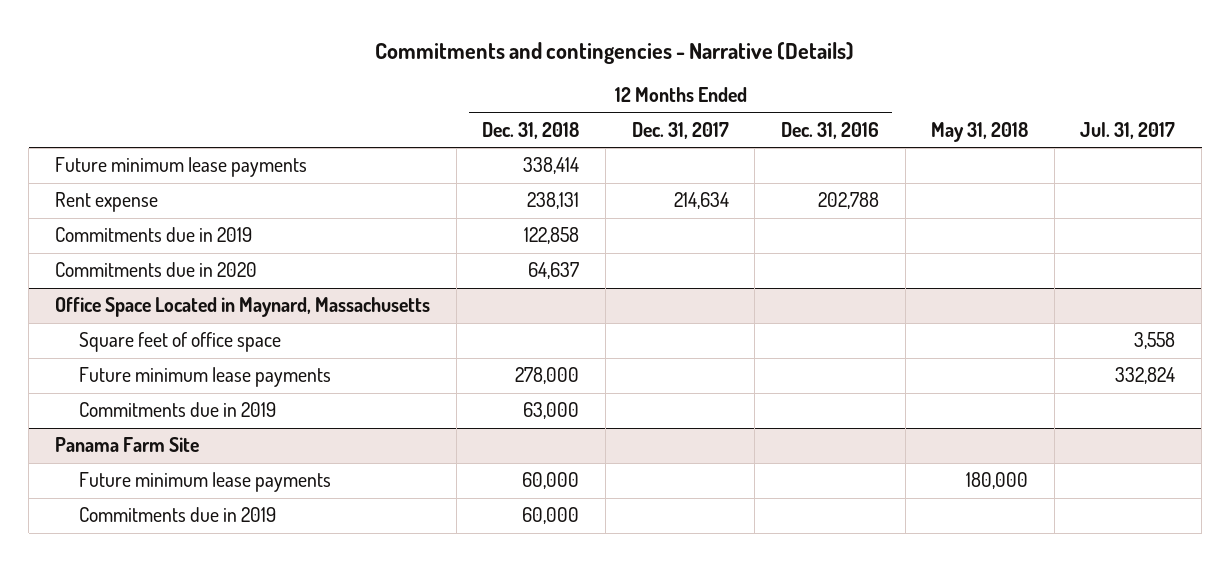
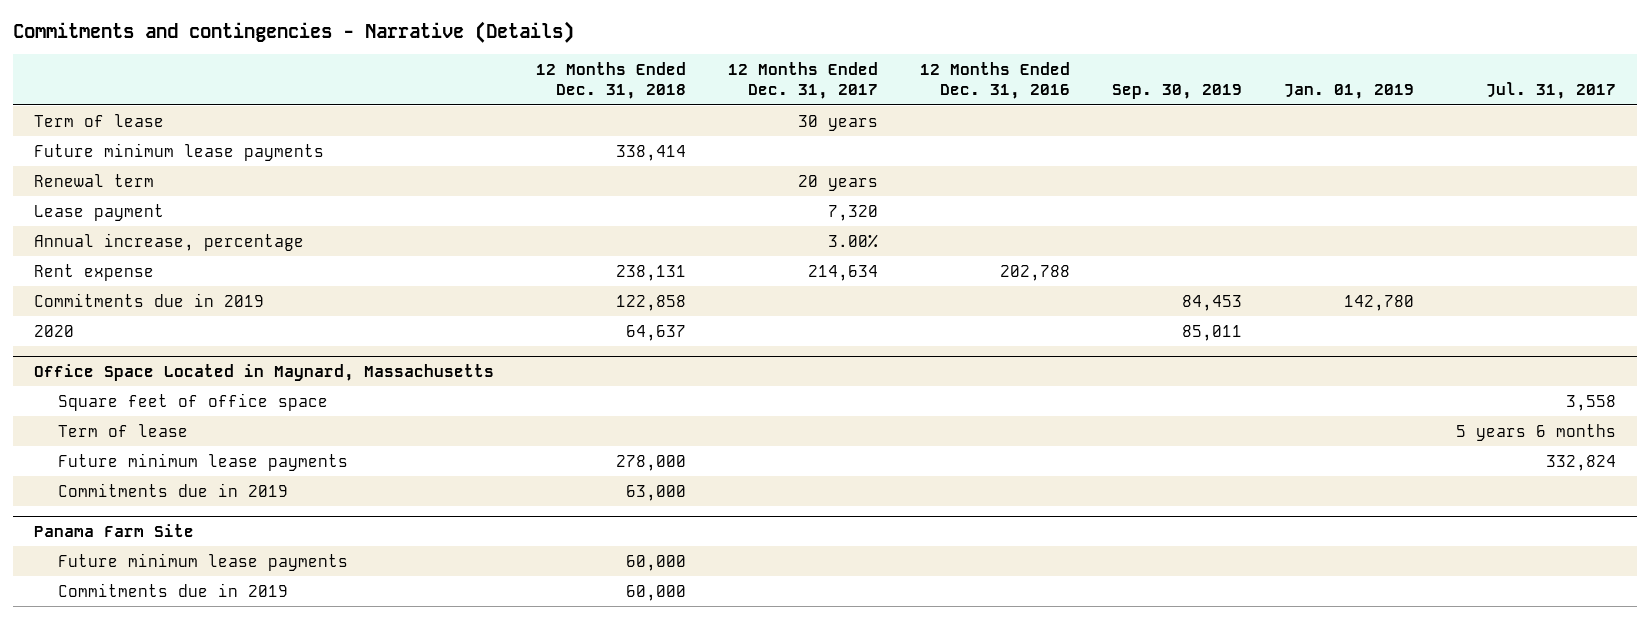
[931,122,1029,143] May 31, 2018 -> none
none -> [1112,84,1243,100] Sep. 30, 2019
none -> [1284,84,1415,100] Jan. 01, 2019
none -> [34,113,165,127] Term of lease
none -> [34,173,155,187] Renewal term
none -> [34,203,165,221] Lease payment
none -> [34,232,305,251] Annual increase, percentage
[54,262,257,278] Commitments due in 2020 -> [34,324,75,337] 2020
none -> [57,423,188,437] Term of lease

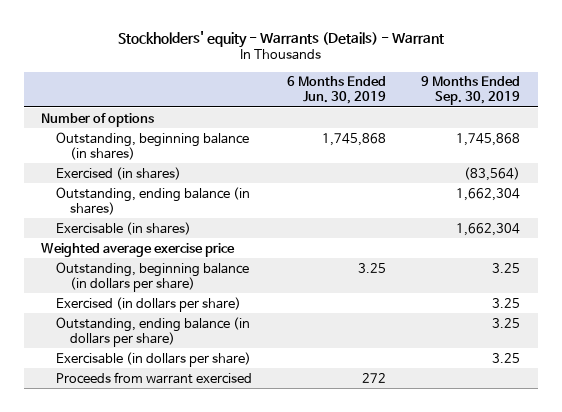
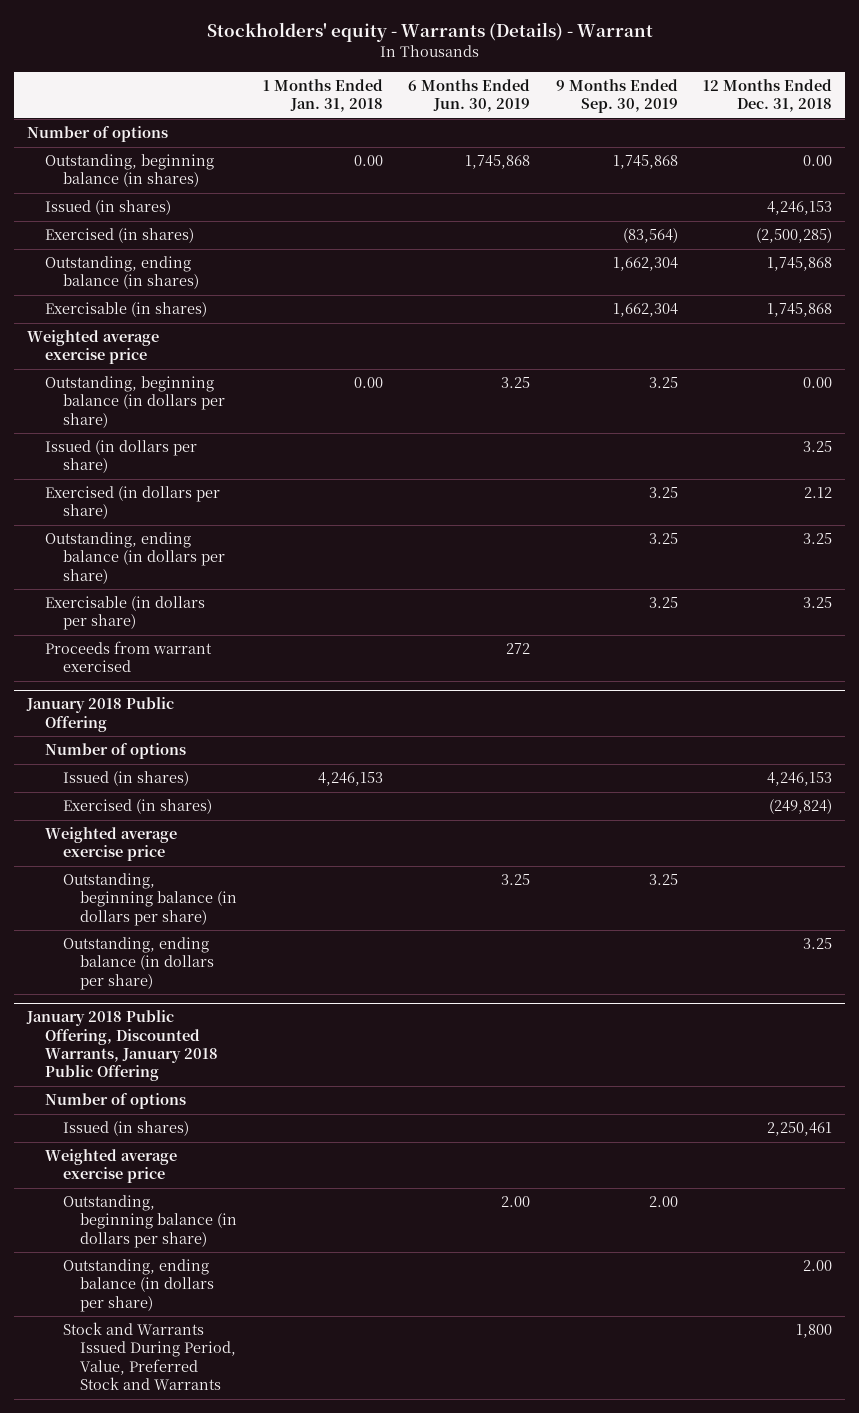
none -> [262,78,383,113] 1 Months Ended Jan. 31, 2018
none -> [702,78,832,113] 12 Months Ended Dec. 31, 2018
none -> [44,200,171,216] Issued (in shares)
none -> [44,440,197,474] Issued (in dollars per share)
none -> [26,697,175,732] January 2018 Public Offering
none -> [44,743,186,760] Number of options
none -> [62,771,189,787] Issued (in shares)
none -> [62,799,212,815] Exercised (in shares)
none -> [44,827,177,862] Weighted average exercise price
none -> [62,873,238,926] Outstanding, beginning balance (in dollars per share)
none -> [62,937,215,990] Outstanding, ending balance (in dollars per share)
none -> [26,1010,218,1082] January 2018 Public Offering, Discounted Warrants, January 2018 Public Offering
none -> [44,1093,186,1110] Number of options
none -> [62,1121,189,1137] Issued (in shares)
none -> [44,1149,177,1184] Weighted average exercise price
none -> [62,1195,238,1248] Outstanding, beginning balance (in dollars per share)
none -> [62,1259,215,1312] Outstanding, ending balance (in dollars per share)
none -> [62,1322,237,1391] Stock and Warrants Issued During Period, Value, Preferred Stock and Warrants

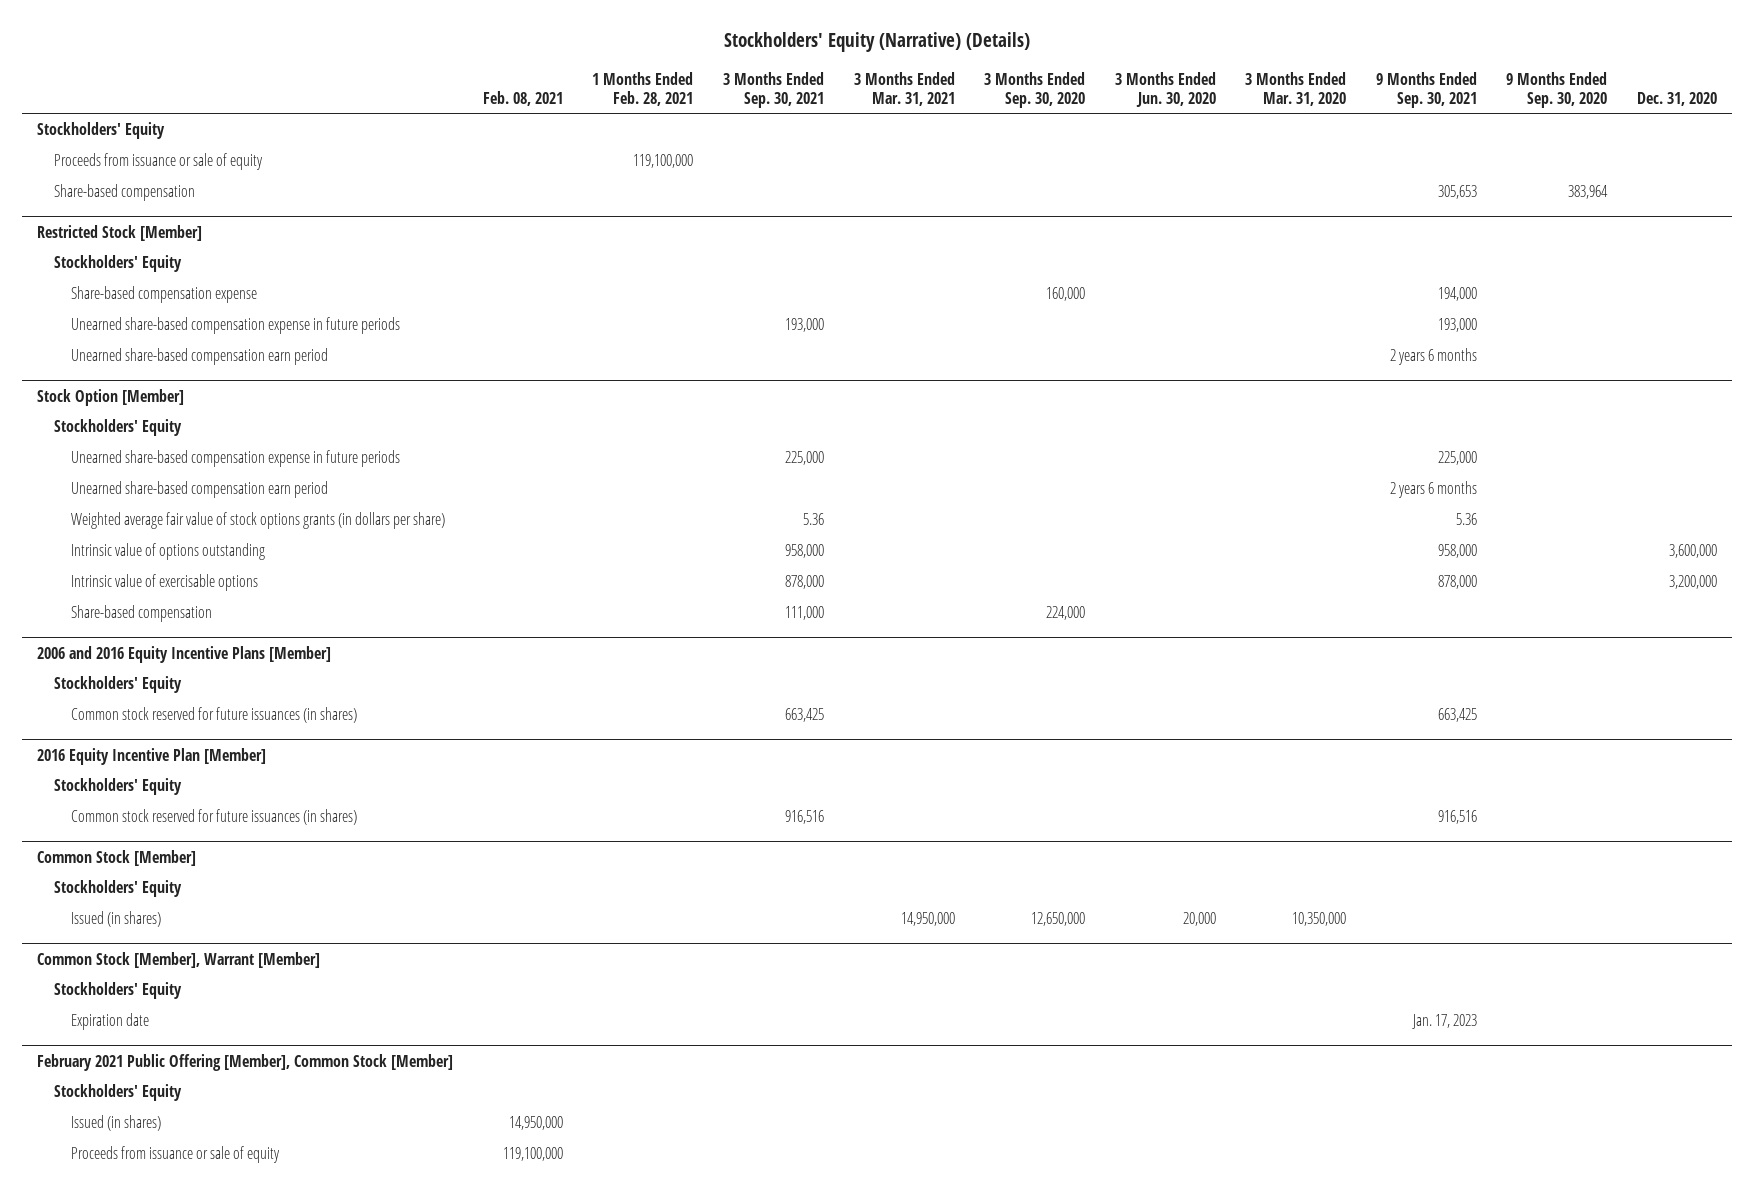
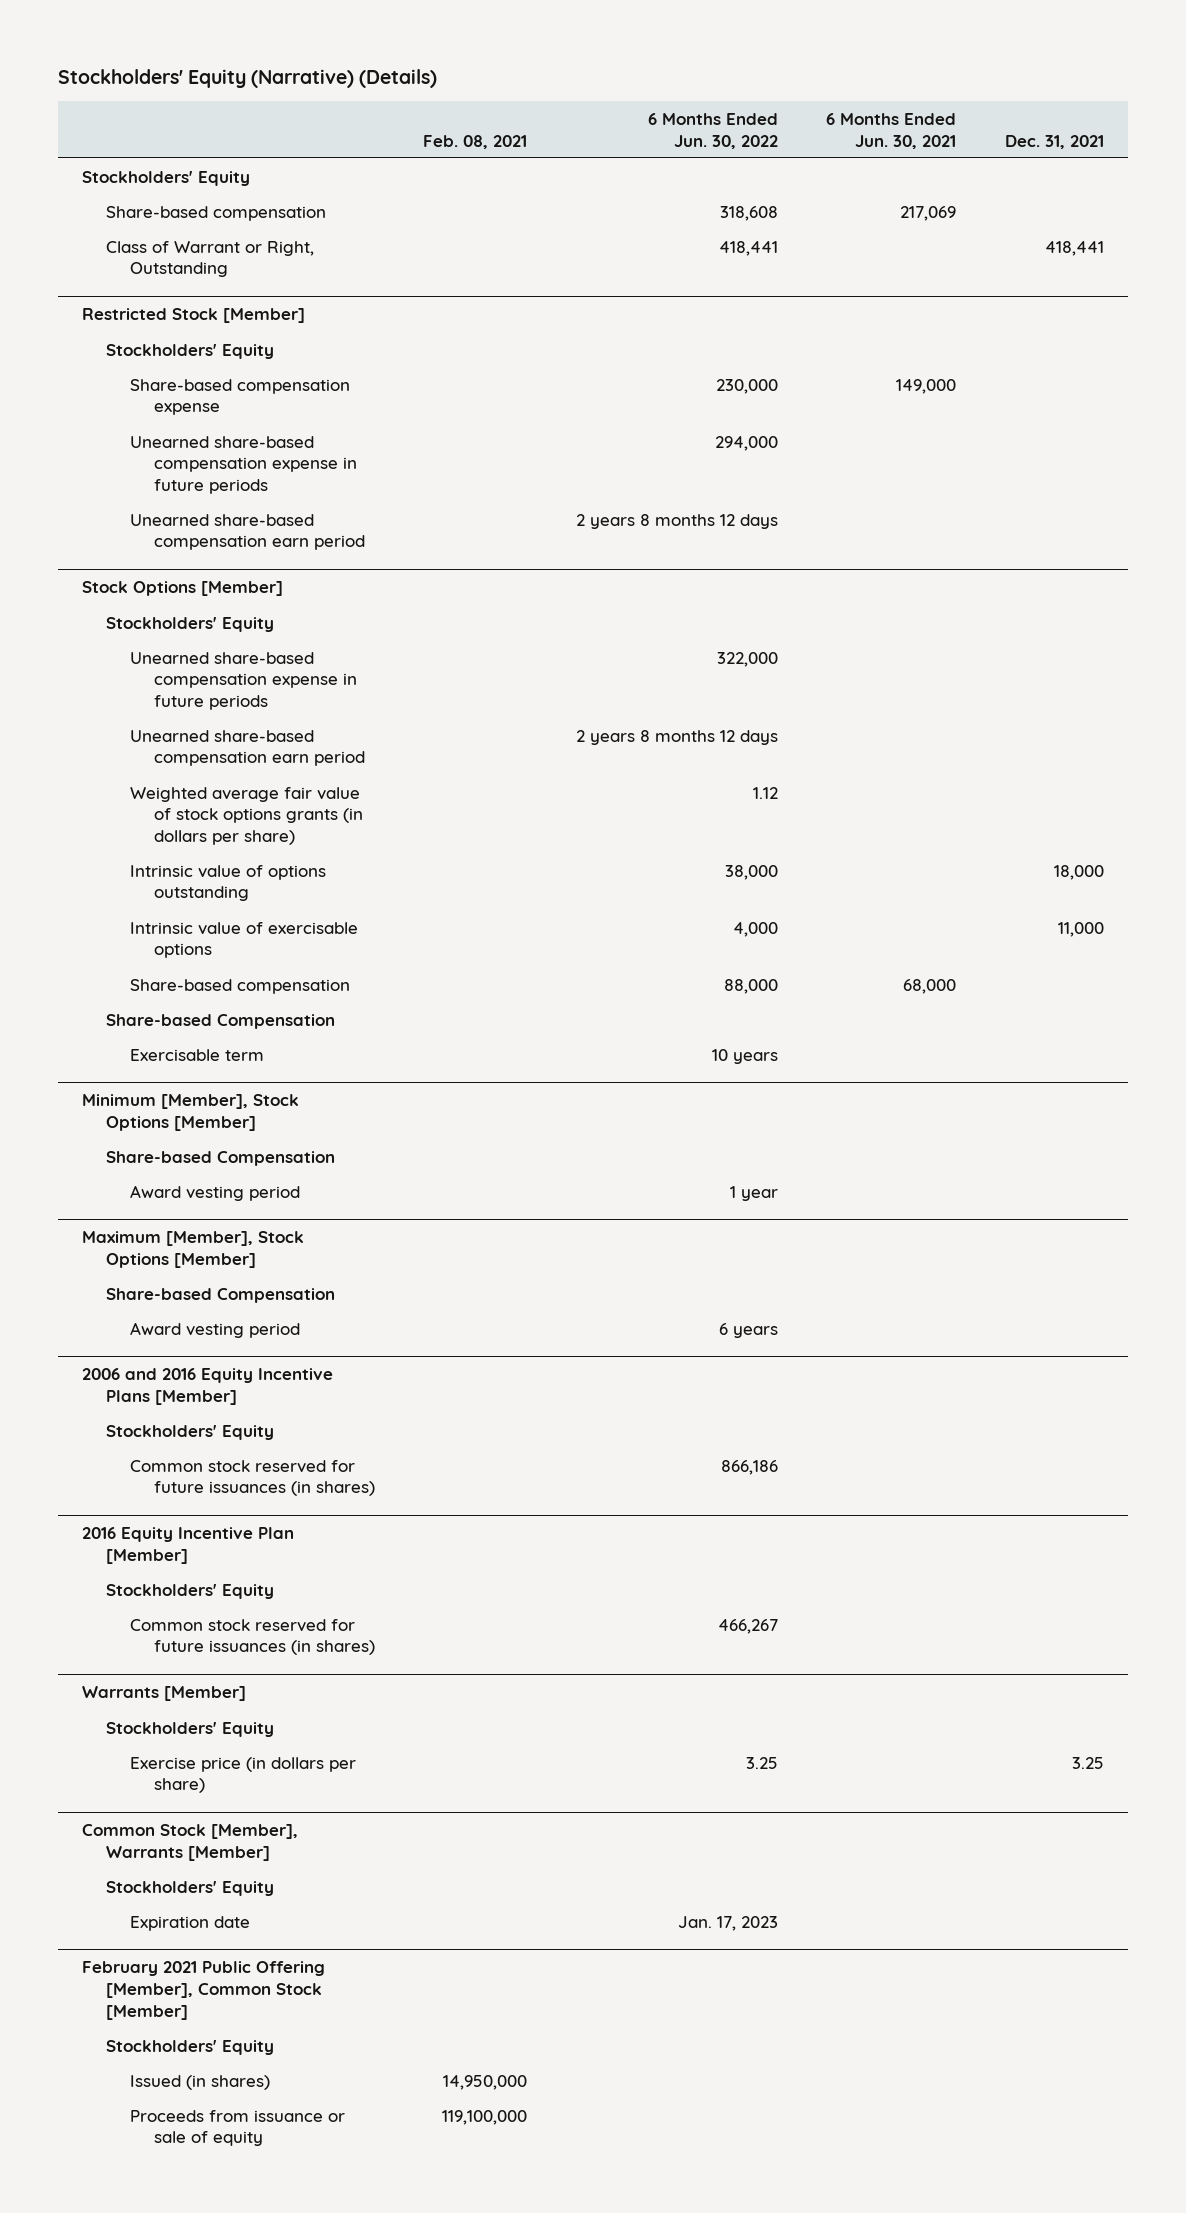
[592,71,694,106] 1 Months Ended Feb. 28, 2021 -> none
[722,71,824,108] 3 Months Ended Sep. 30, 2021 -> none
[853,71,955,106] 3 Months Ended Mar. 31, 2021 -> none
[984,71,1086,108] 3 Months Ended Sep. 30, 2020 -> none
[1114,71,1216,107] 3 Months Ended Jun. 30, 2020 -> none
[1245,71,1347,106] 3 Months Ended Mar. 31, 2020 -> none
[1375,71,1477,108] 9 Months Ended Sep. 30, 2021 -> none
[1506,71,1608,108] 9 Months Ended Sep. 30, 2020 -> none
[1637,91,1718,106] Dec. 31, 2020 -> none
none -> [647,112,778,149] 6 Months Ended Jun. 30, 2022
none -> [826,112,957,149] 6 Months Ended Jun. 30, 2021
none -> [1004,134,1104,149] Dec. 31, 2021
[53,153,263,171] Proceeds from issuance or sale of equity -> none
none -> [106,240,315,278] Class of Warrant or Right, Outstanding
[37,388,185,406] Stock Option [Member] -> [82,581,284,597] Stock Options [Member]
none -> [106,1013,336,1029] Share-based Compensation
none -> [129,1048,264,1061] Exercisable term
none -> [82,1094,300,1132] Minimum [Member], Stock Options [Member]
none -> [106,1150,336,1166] Share-based Compensation
none -> [129,1184,300,1201] Award vesting period
none -> [82,1231,305,1269] Maximum [Member], Stock Options [Member]
none -> [106,1287,336,1303] Share-based Compensation
none -> [129,1321,300,1338] Award vesting period
[37,849,197,866] Common Stock [Member] -> none
[53,880,182,898] Stockholders' Equity -> none
[70,911,161,928] Issued (in shares) -> none
none -> [82,1686,247,1702] Warrants [Member]
none -> [106,1721,275,1737] Stockholders' Equity
none -> [129,1756,356,1794] Exercise price (in dollars per share)
[37,951,321,968] Common Stock [Member], Warrant [Member] -> [82,1824,299,1862] Common Stock [Member], Warrants [Member]

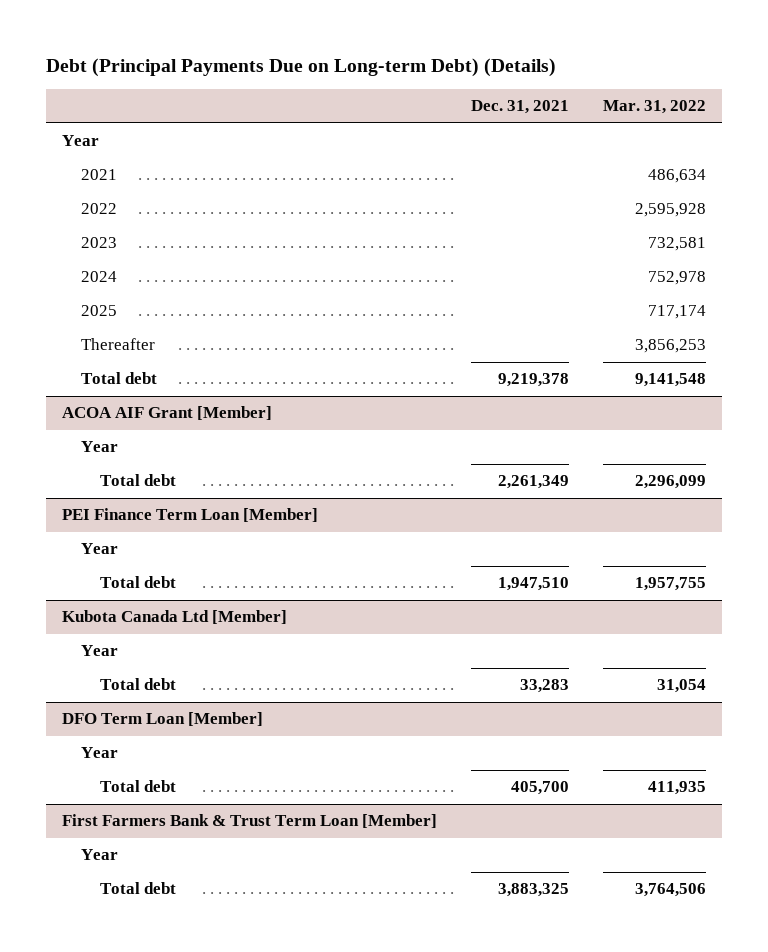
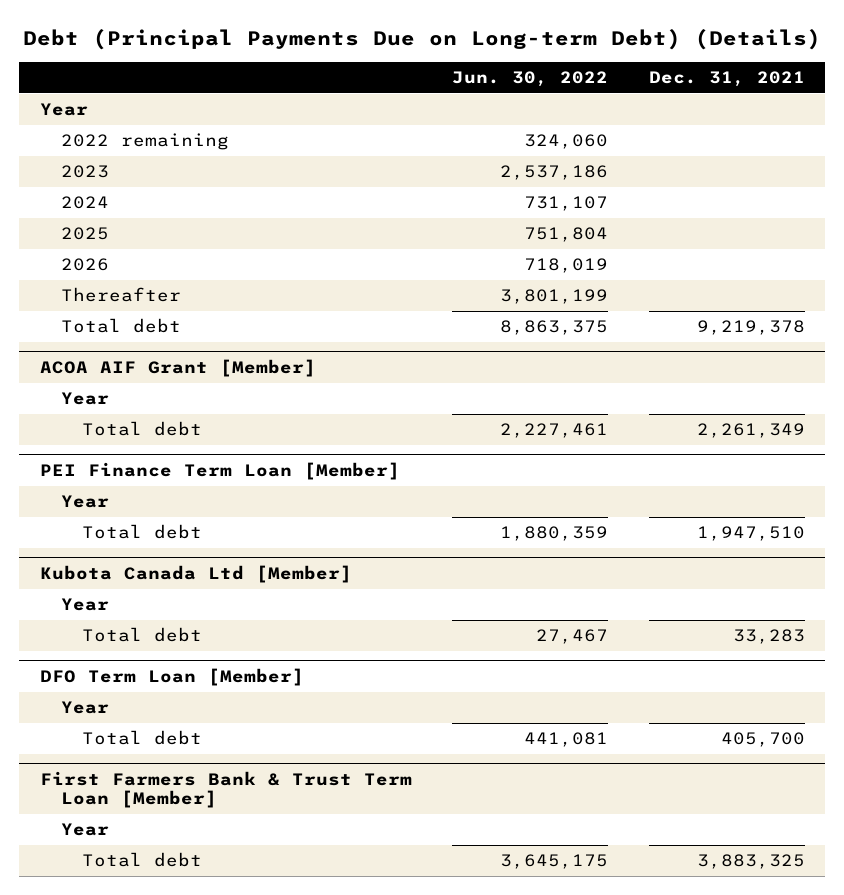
[602,99,706,114] Mar. 31, 2022 -> none
none -> [452,71,609,88] Jun. 30, 2022
[81,203,118,215] 2022 -> none
[81,169,118,181] 2021 -> [60,133,229,151] 2022 remaining
none -> [60,258,109,272] 2026

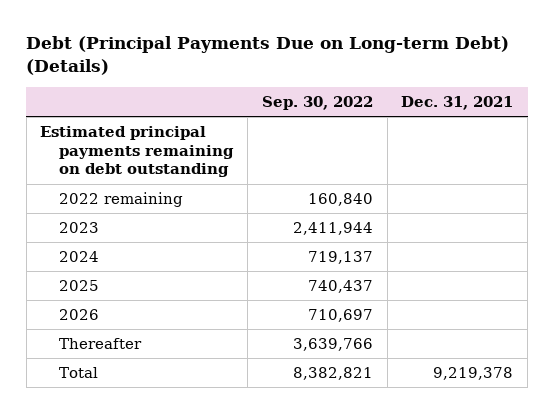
[452,71,609,88] Jun. 30, 2022 -> none
none -> [261,96,373,111] Sep. 30, 2022
[39,103,88,117] Year -> [40,126,234,178] Estimated principal payments remaining on debt outstanding
[39,359,316,378] ACOA AIF Grant [Member] -> none
[60,392,109,406] Year -> none
[81,421,202,437] Total debt -> none
[39,462,400,481] PEI Finance Term Loan [Member] -> none
[60,495,109,509] Year -> none
[81,524,202,540] Total debt -> none
[39,565,352,584] Kubota Canada Ltd [Member] -> none
[60,598,109,612] Year -> none
[81,627,202,643] Total debt -> none
[39,668,304,687] DFO Term Loan [Member] -> none
[60,701,109,715] Year -> none
[81,730,202,746] Total debt -> none
[39,771,412,809] First Farmers Bank & Trust Term Loan [Member] -> none
[60,823,109,837] Year -> none
[81,852,202,868] Total debt -> none
[60,318,181,334] Total debt -> [58,367,98,379] Total

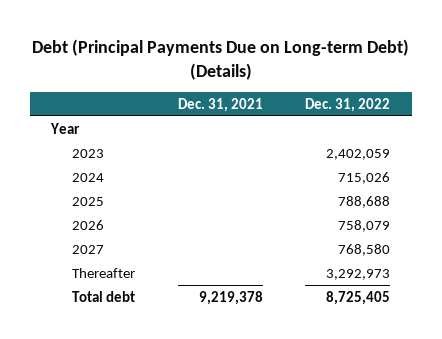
[261,96,373,111] Sep. 30, 2022 -> none
none -> [305,97,391,112] Dec. 31, 2022
[58,192,183,208] 2022 remaining -> none
[40,126,234,178] Estimated principal payments remaining on debt outstanding -> [50,122,81,134] Year
none -> [72,244,105,254] 2027
[58,367,98,379] Total -> [72,290,136,302] Total debt

